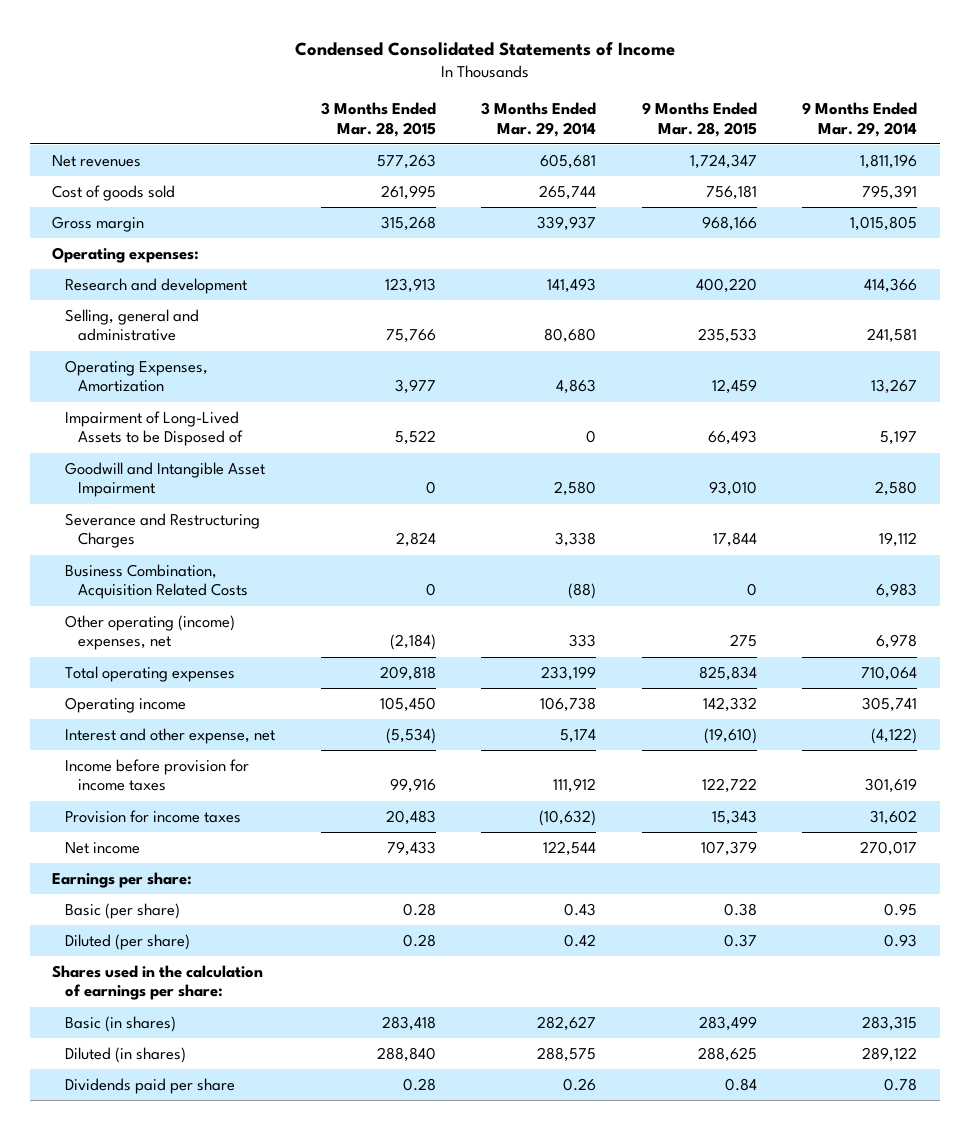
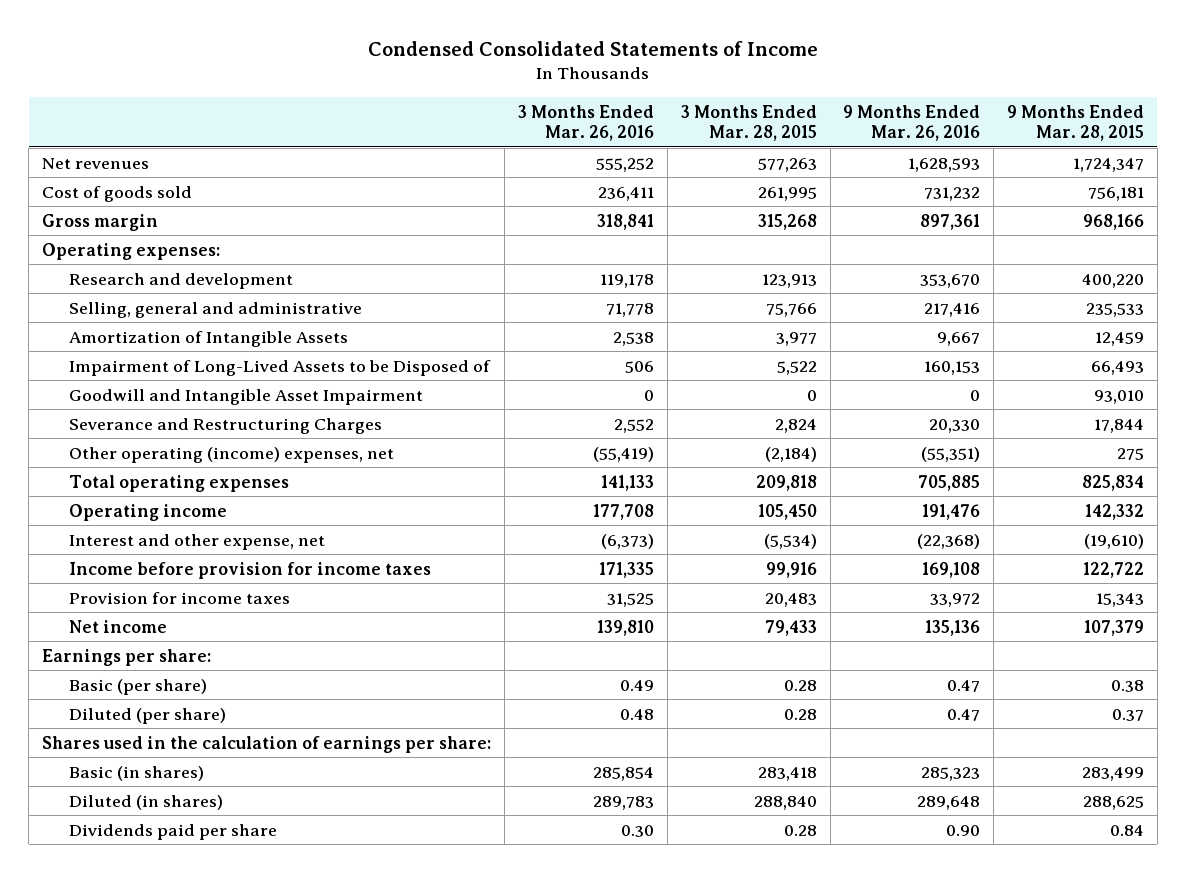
[481,102,597,137] 3 Months Ended Mar. 29, 2014 -> none
[802,102,918,137] 9 Months Ended Mar. 29, 2014 -> none
none -> [517,104,654,142] 3 Months Ended Mar. 26, 2016
none -> [843,104,981,142] 9 Months Ended Mar. 26, 2016
[65,360,209,393] Operating Expenses, Amortization -> [68,330,348,347] Amortization of Intangible Assets
[65,564,249,600] Business Combination, Acquisition Related Costs -> none

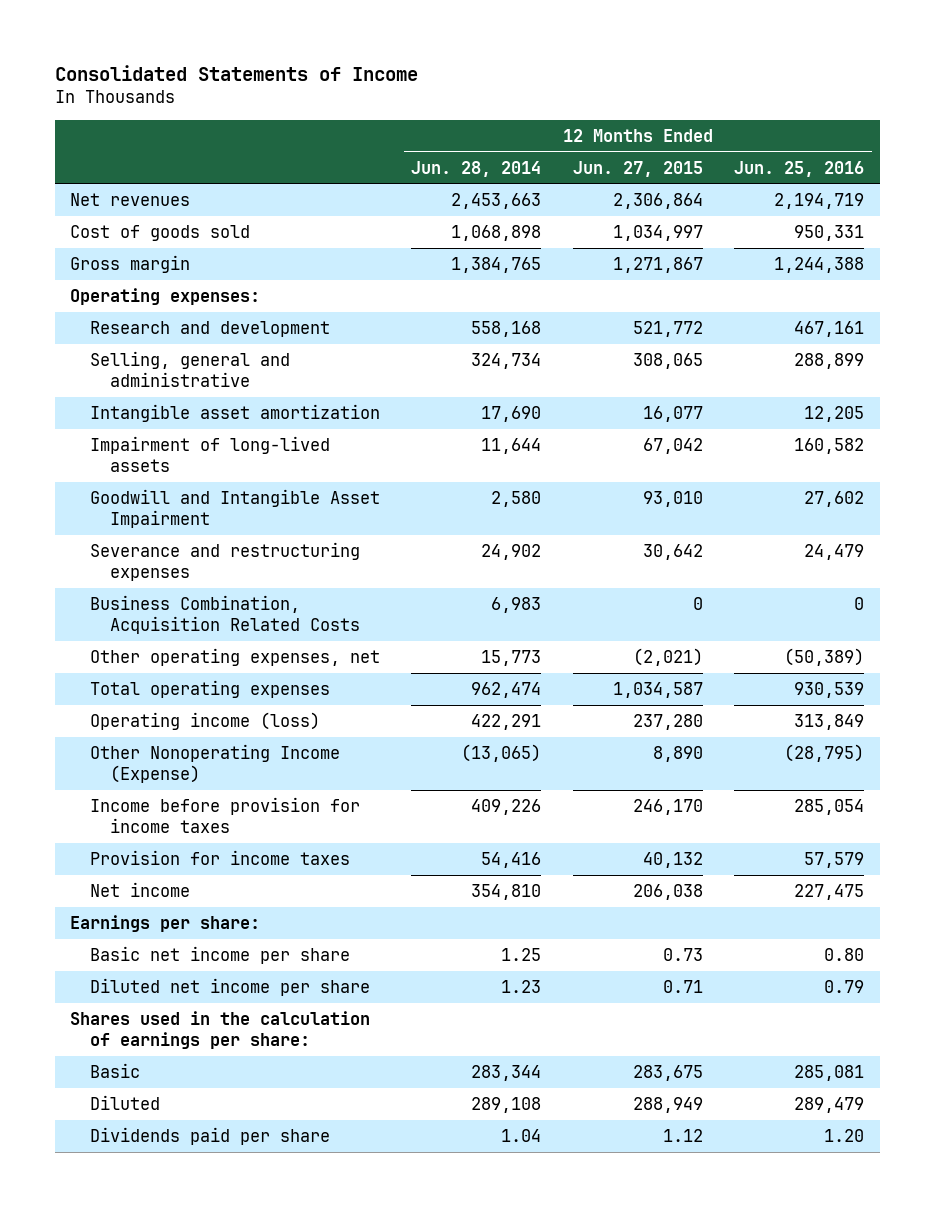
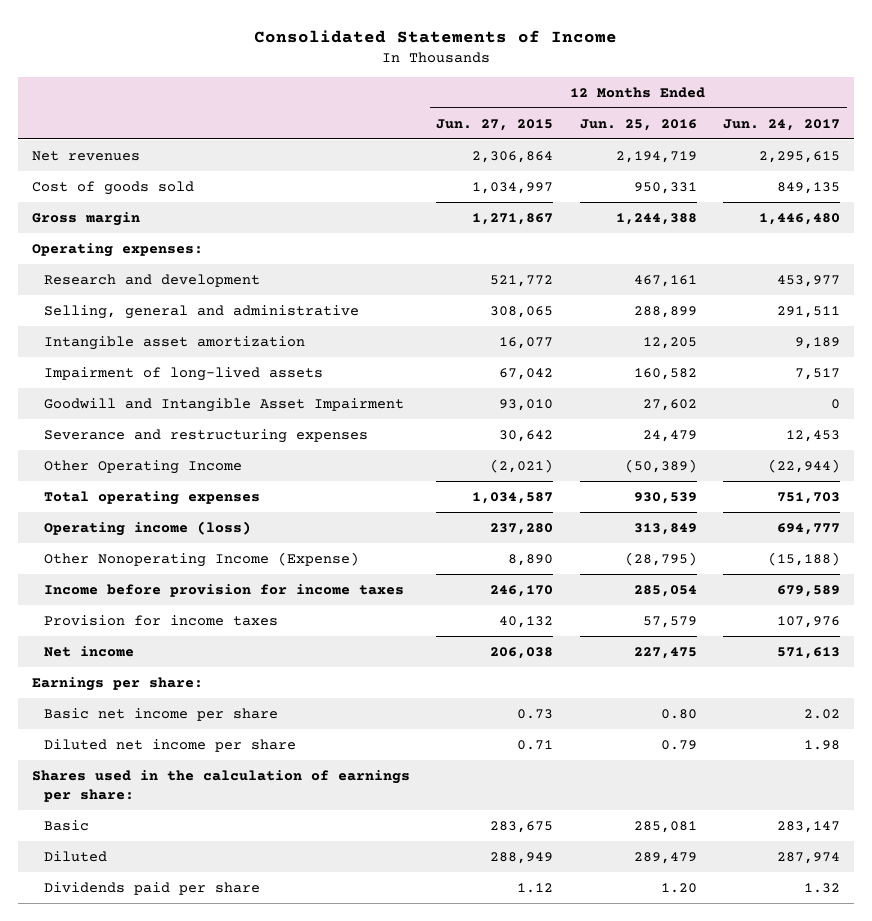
[411,160,542,177] Jun. 28, 2014 -> none
none -> [723,118,841,131] Jun. 24, 2017
[90,594,360,635] Business Combination, Acquisition Related Costs -> none
[90,647,381,666] Other operating expenses, net -> [44,459,243,474] Other Operating Income

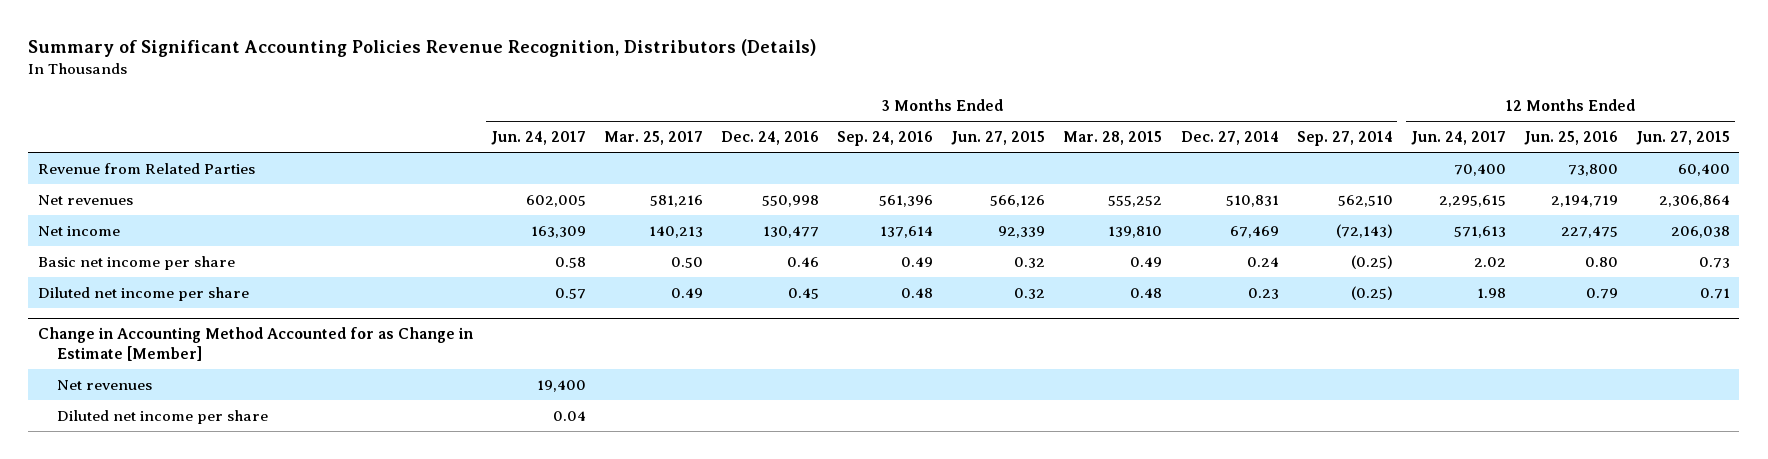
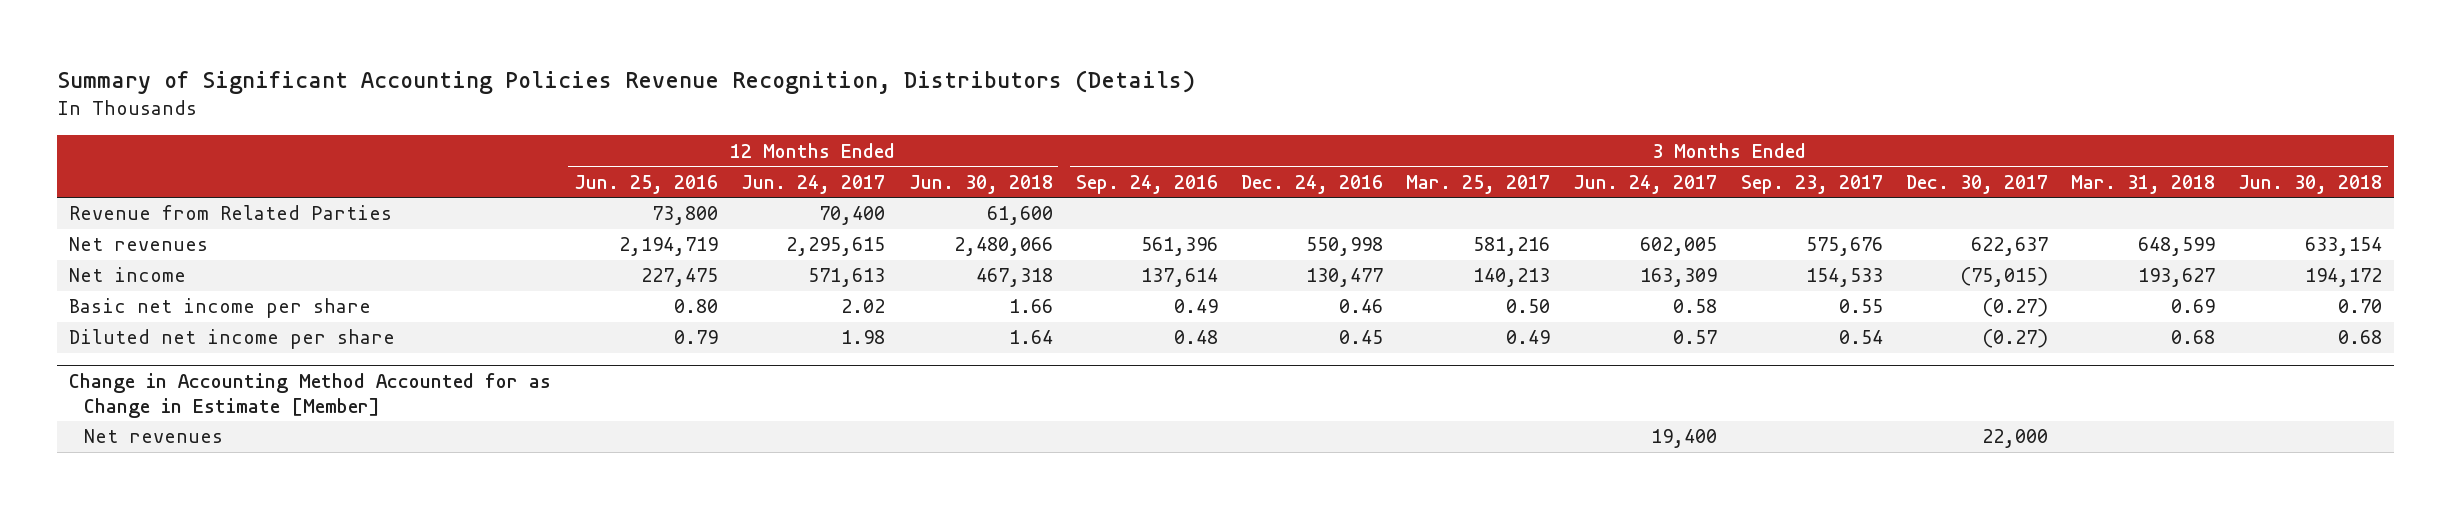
[951,131,1046,146] Jun. 27, 2015 -> none
[1063,131,1163,146] Mar. 28, 2015 -> none
[1180,131,1279,146] Dec. 27, 2014 -> none
[1296,131,1393,147] Sep. 27, 2014 -> none
[1636,131,1731,146] Jun. 27, 2015 -> none
none -> [908,174,1053,194] Jun. 30, 2018
none -> [1740,174,1883,194] Sep. 23, 2017
none -> [1905,174,2048,194] Dec. 30, 2017
none -> [2070,174,2215,194] Mar. 31, 2018
none -> [2238,174,2383,194] Jun. 30, 2018
[56,409,268,424] Diluted net income per share -> none

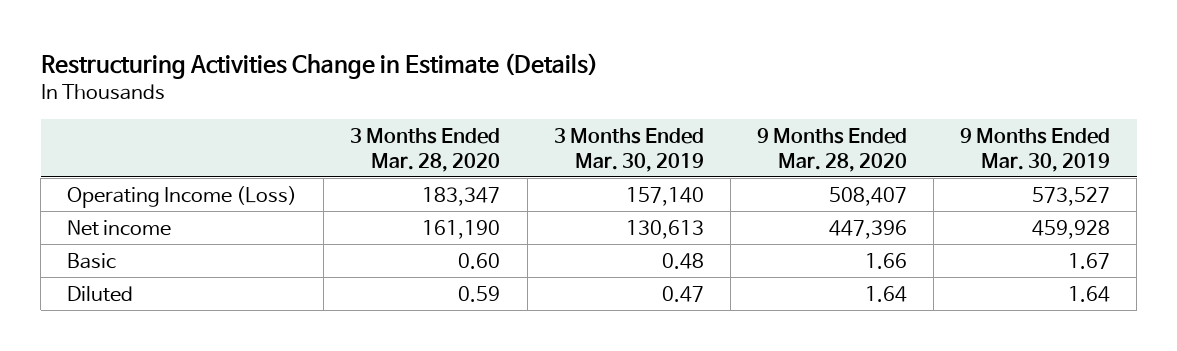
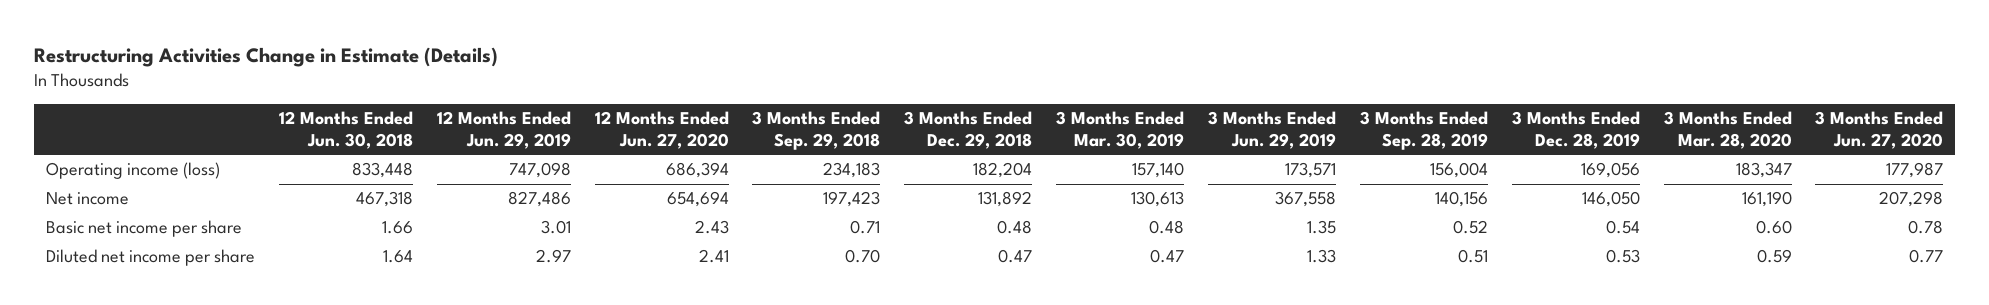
[756,127,907,172] 9 Months Ended Mar. 28, 2020 -> none
[960,127,1111,172] 9 Months Ended Mar. 30, 2019 -> none
none -> [278,111,413,149] 12 Months Ended Jun. 30, 2018
none -> [436,111,571,149] 12 Months Ended Jun. 29, 2019
none -> [594,111,729,149] 12 Months Ended Jun. 27, 2020
none -> [752,111,881,150] 3 Months Ended Sep. 29, 2018
none -> [904,111,1033,149] 3 Months Ended Dec. 29, 2018
none -> [1208,111,1337,149] 3 Months Ended Jun. 29, 2019
none -> [1359,111,1488,150] 3 Months Ended Sep. 28, 2019
none -> [1511,111,1640,149] 3 Months Ended Dec. 28, 2019
none -> [1815,111,1944,149] 3 Months Ended Jun. 27, 2020
[67,185,298,208] Operating Income (Loss) -> [45,162,220,180] Operating income (loss)
[67,252,117,269] Basic -> [45,220,242,238] Basic net income per share
[67,285,134,302] Diluted -> [45,249,255,267] Diluted net income per share

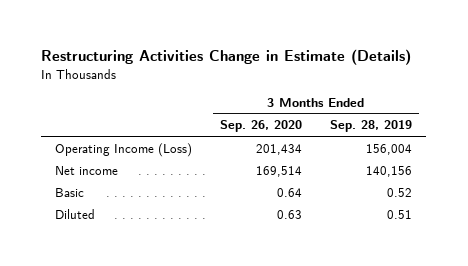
[278,111,413,149] 12 Months Ended Jun. 30, 2018 -> none
[436,111,571,149] 12 Months Ended Jun. 29, 2019 -> none
[594,111,729,149] 12 Months Ended Jun. 27, 2020 -> none
[752,111,881,150] 3 Months Ended Sep. 29, 2018 -> none
[904,111,1033,149] 3 Months Ended Dec. 29, 2018 -> none
[1056,111,1185,149] 3 Months Ended Mar. 30, 2019 -> none
[1208,111,1337,149] 3 Months Ended Jun. 29, 2019 -> none
[1511,111,1640,149] 3 Months Ended Dec. 28, 2019 -> none
[1663,111,1792,149] 3 Months Ended Mar. 28, 2020 -> none
[1815,111,1944,149] 3 Months Ended Jun. 27, 2020 -> none
none -> [220,120,303,133] Sep. 26, 2020
[45,162,220,180] Operating income (loss) -> [55,142,193,157] Operating Income (Loss)
[45,220,242,238] Basic net income per share -> [55,187,85,197] Basic
[45,249,255,267] Diluted net income per share -> [55,208,96,219] Diluted

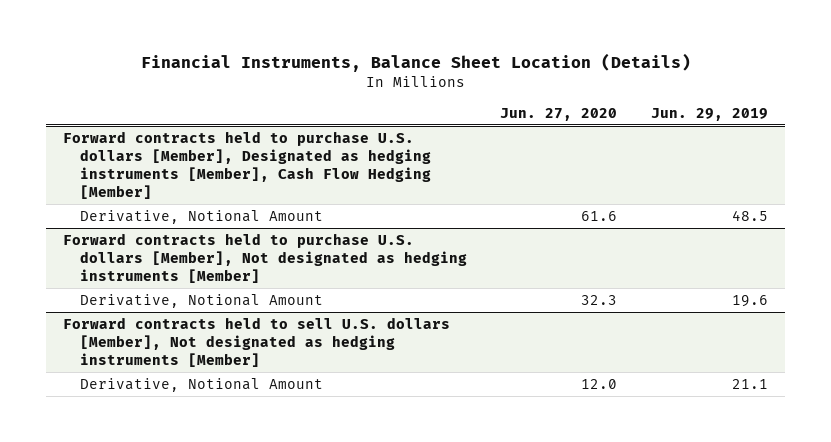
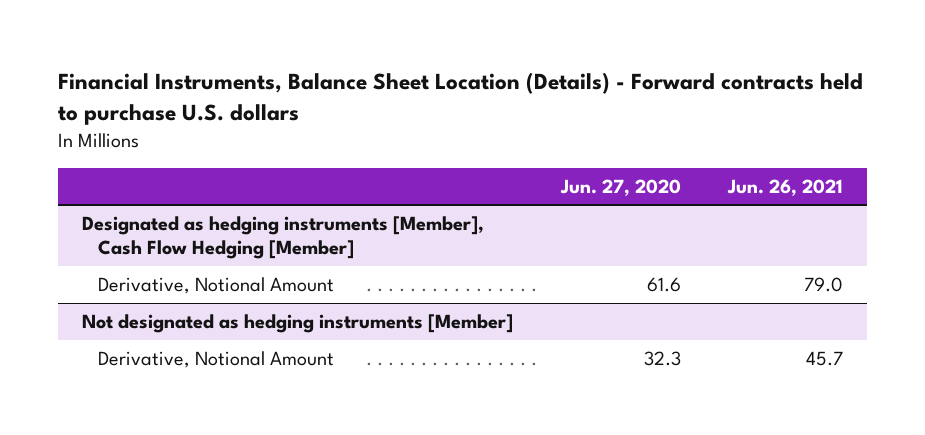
[140,52,691,72] Financial Instruments, Balance Sheet Location (Details) -> [57,71,863,126] Financial Instruments, Balance Sheet Location (Details) - Forward contracts held to purchase U.S. dollars
[651,107,769,121] Jun. 29, 2019 -> none
none -> [727,178,844,196] Jun. 26, 2021
[62,130,431,199] Forward contracts held to purchase U.S. dollars [Member], Designated as hedging instruments [Member], Cash Flow Hedging [Member] -> none
none -> [81,216,484,260] Designated as hedging instruments [Member], Cash Flow Hedging [Member]
[62,232,467,283] Forward contracts held to purchase U.S. dollars [Member], Not designated as hedging instruments [Member] -> none
none -> [81,314,513,334] Not designated as hedging instruments [Member]
[62,316,450,367] Forward contracts held to sell U.S. dollars [Member], Not designated as hedging instruments [Member] -> none
[79,377,323,392] Derivative, Notional Amount -> none

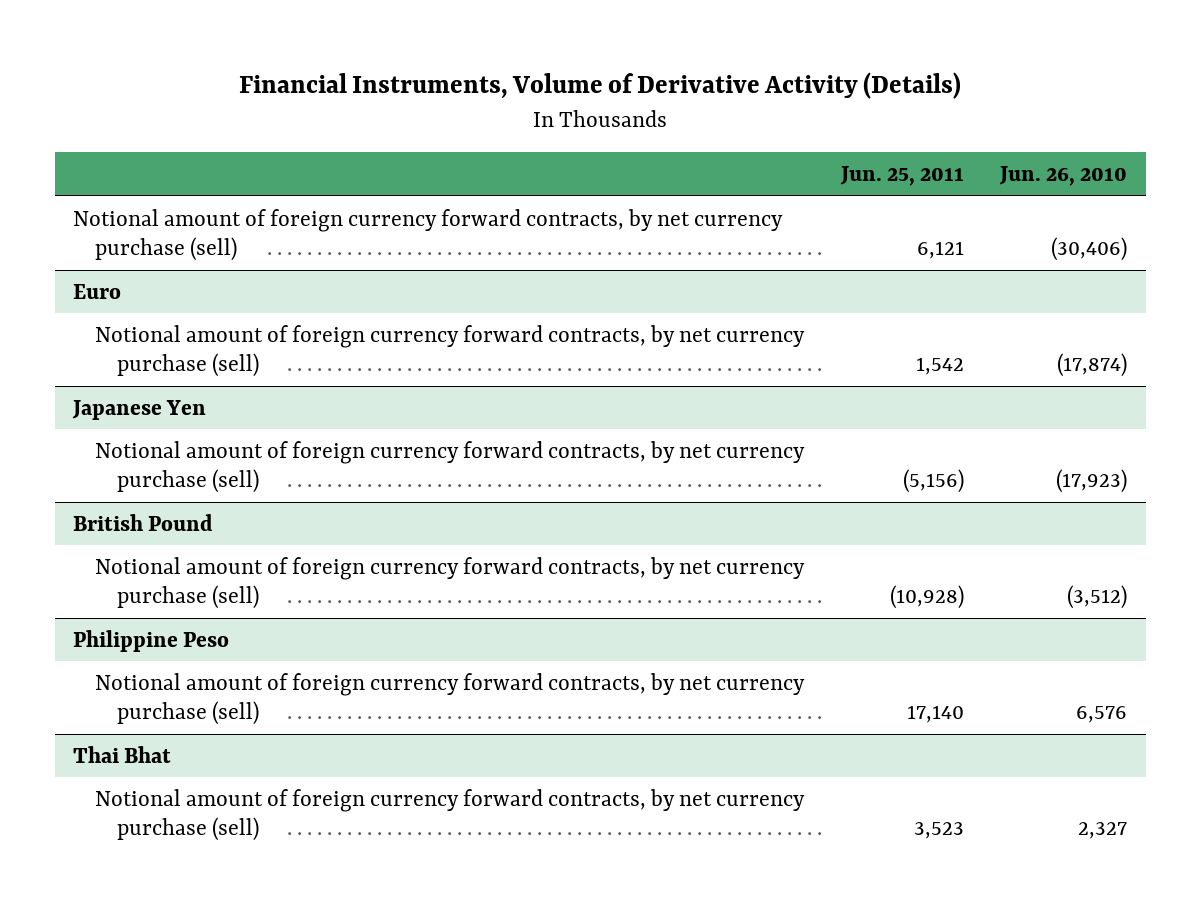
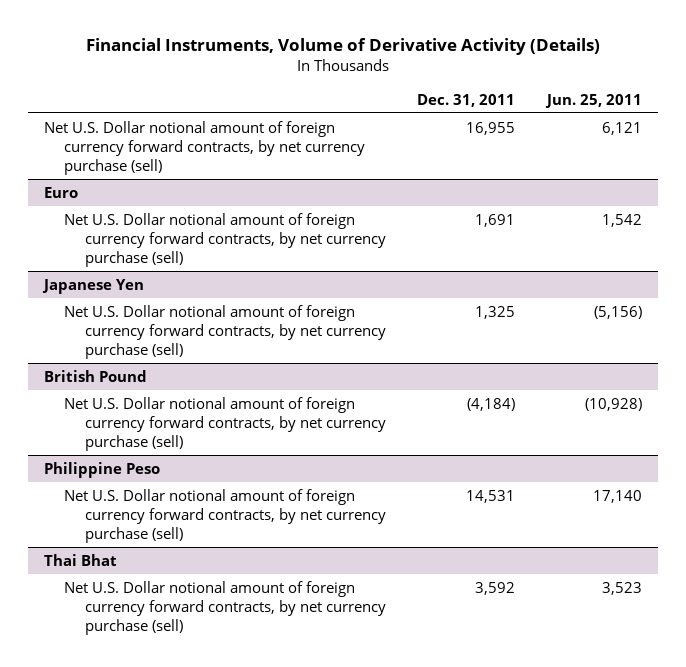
[999,166,1128,187] Jun. 26, 2010 -> none
none -> [417,93,516,107] Dec. 31, 2011
[72,208,783,262] Notional amount of foreign currency forward contracts, by net currency purchase (sell) -> [43,120,366,176] Net U.S. Dollar notional amount of foreign currency forward contracts, by net currency purchase (sell)
[94,324,805,378] Notional amount of foreign currency forward contracts, by net currency purchase (sell) -> [64,212,386,268] Net U.S. Dollar notional amount of foreign currency forward contracts, by net currency purchase (sell)
[94,440,805,494] Notional amount of foreign currency forward contracts, by net currency purchase (sell) -> [64,304,386,360] Net U.S. Dollar notional amount of foreign currency forward contracts, by net currency purchase (sell)
[94,556,805,610] Notional amount of foreign currency forward contracts, by net currency purchase (sell) -> [64,396,386,452] Net U.S. Dollar notional amount of foreign currency forward contracts, by net currency purchase (sell)
[94,672,805,726] Notional amount of foreign currency forward contracts, by net currency purchase (sell) -> [64,488,386,544] Net U.S. Dollar notional amount of foreign currency forward contracts, by net currency purchase (sell)
[94,788,805,842] Notional amount of foreign currency forward contracts, by net currency purchase (sell) -> [64,580,386,636] Net U.S. Dollar notional amount of foreign currency forward contracts, by net currency purchase (sell)

